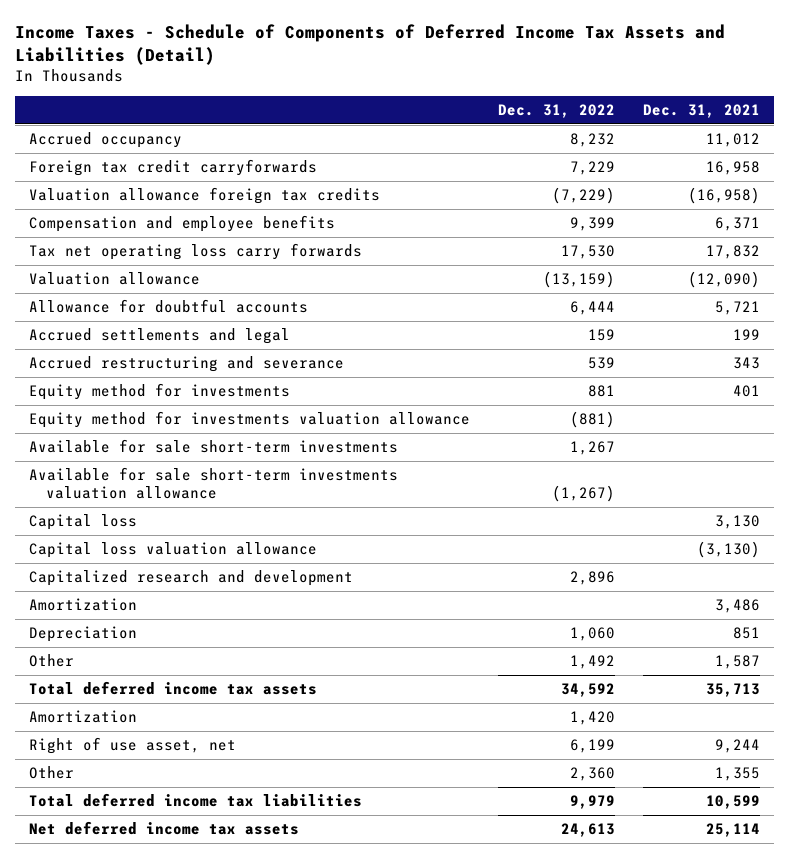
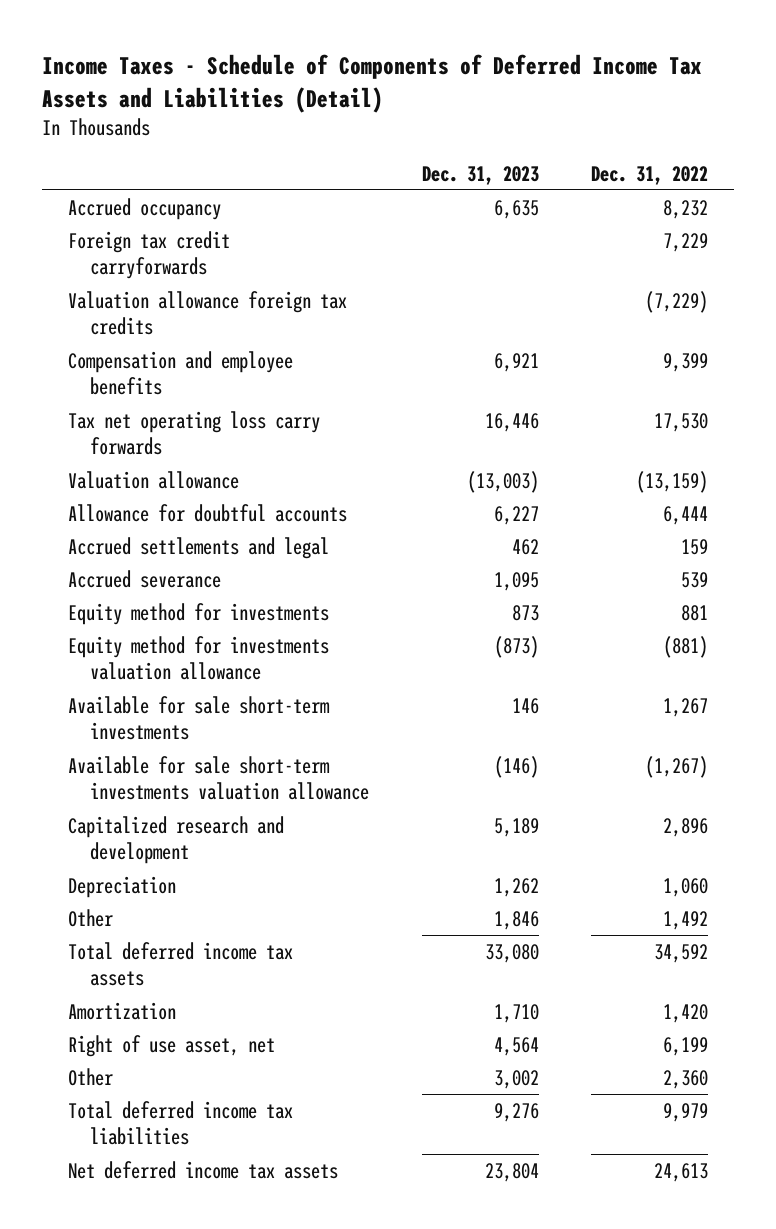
[642,104,760,119] Dec. 31, 2021 -> none
none -> [421,165,539,185] Dec. 31, 2023
[28,356,344,373] Accrued restructuring and severance -> [67,570,221,589] Accrued severance
[28,514,137,531] Capital loss -> none
[28,542,317,559] Capital loss valuation allowance -> none
[28,598,137,612] Amortization -> none

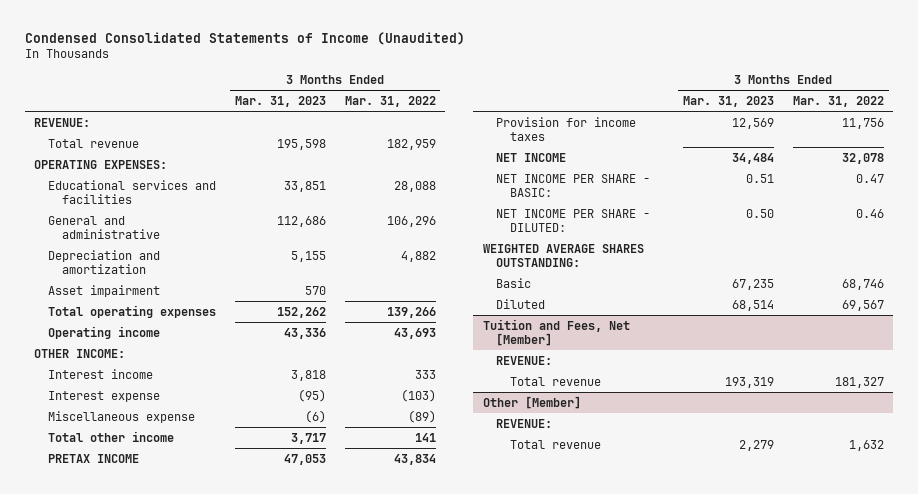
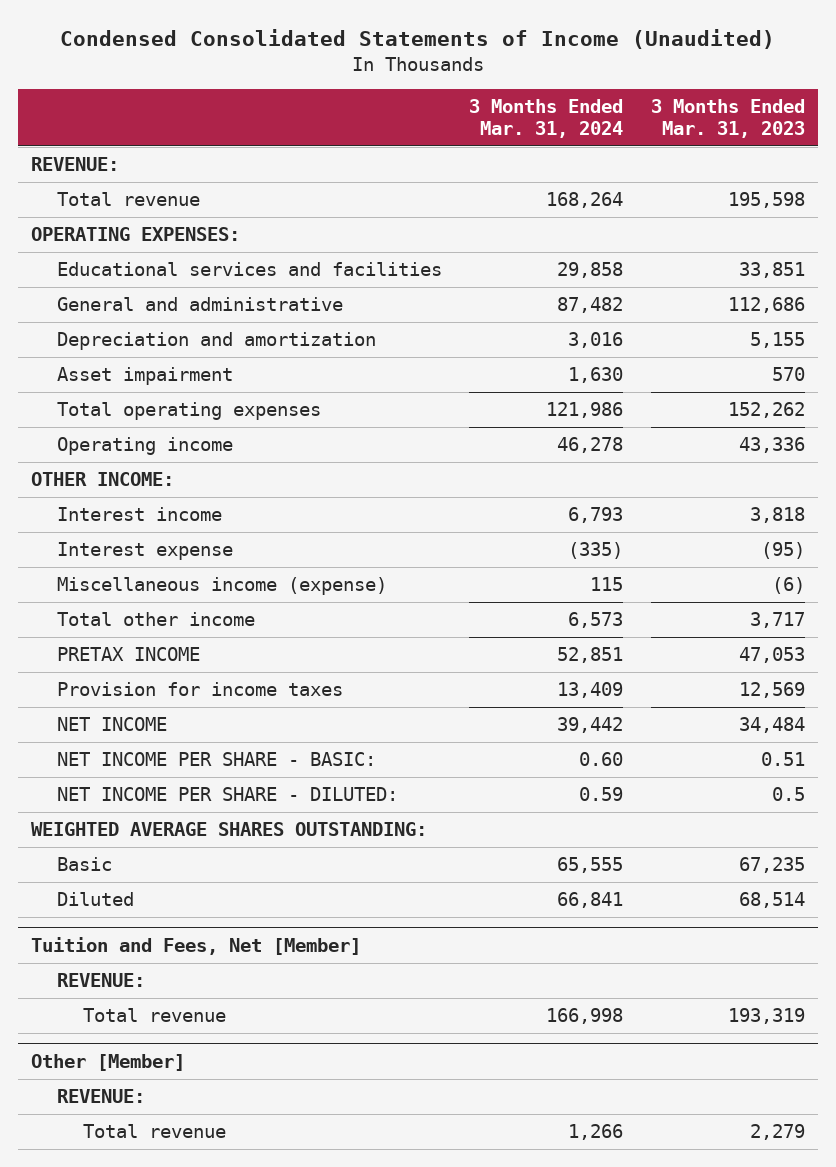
[344,95,436,107] Mar. 31, 2022 -> none
none -> [469,99,624,139] 3 Months Ended Mar. 31, 2024
[47,410,195,423] Miscellaneous expense -> [57,577,388,596] Miscellaneous income (expense)
[746,208,775,218] 0.50 -> [771,787,805,802] 0.5

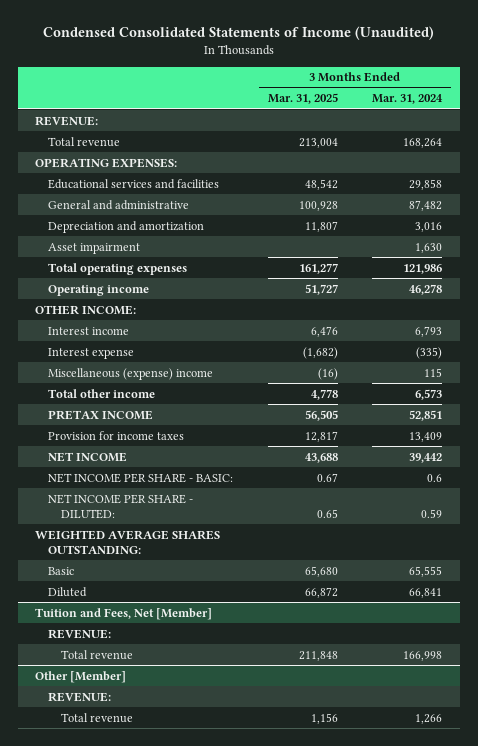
[650,99,805,139] 3 Months Ended Mar. 31, 2023 -> none
none -> [267,93,338,105] Mar. 31, 2025
[57,577,388,596] Miscellaneous income (expense) -> [48,367,214,380] Miscellaneous (expense) income
[579,752,624,767] 0.60 -> [427,473,443,482] 0.6

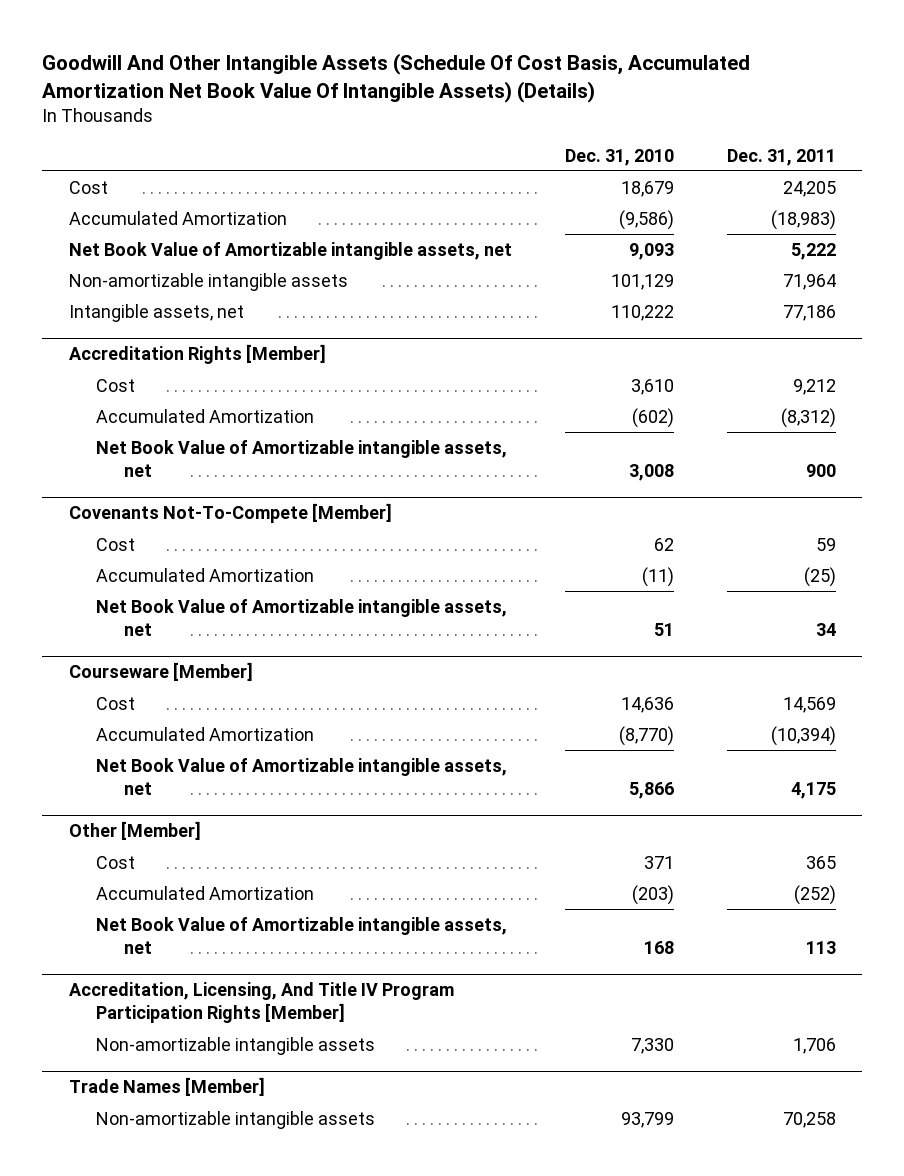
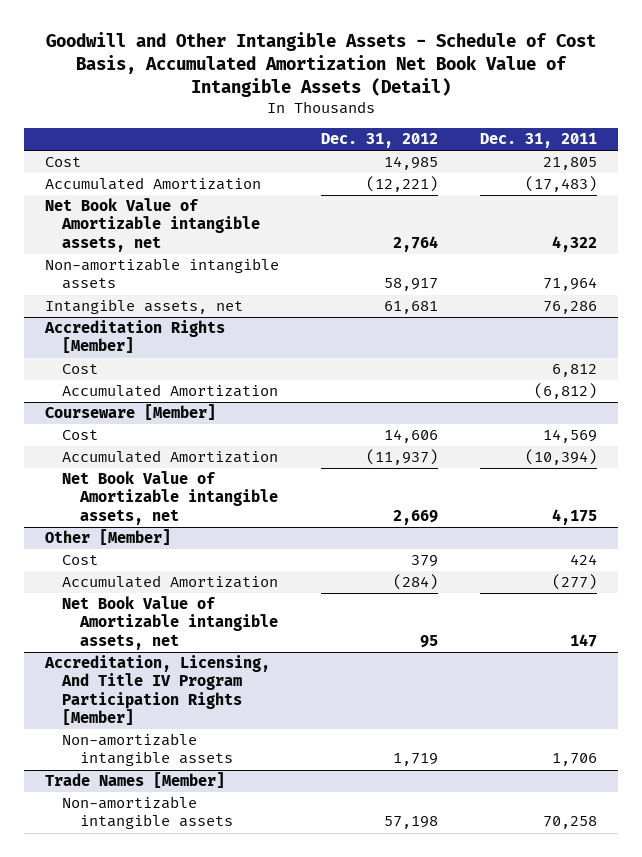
[42,53,751,103] Goodwill And Other Intangible Assets (Schedule Of Cost Basis, Accumulated Amortization Net Book Value Of Intangible Assets) (Details) -> [46,32,597,97] Goodwill and Other Intangible Assets - Schedule of Cost Basis, Accumulated Amortization Net Book Value of Intangible Assets (Detail)
[564,148,674,166] Dec. 31, 2010 -> none
none -> [321,133,439,149] Dec. 31, 2012
[782,180,836,197] 24,205 -> [543,157,598,171] 21,805
[770,209,836,230] (18,983) -> [525,176,598,193] (17,483)
[790,242,836,260] 5,222 -> [552,235,598,252] 4,322
[782,304,836,321] 77,186 -> [543,301,598,315] 76,286
[96,439,508,477] Net Book Value of Amortizable intangible assets, net -> none
[68,503,392,524] Covenants Not-To-Compete [Member] -> none
[96,537,136,551] Cost -> none
[96,567,315,582] Accumulated Amortization -> none
[96,598,508,636] Net Book Value of Amortizable intangible assets, net -> none
[792,378,836,395] 9,212 -> [552,364,598,378] 6,812
[780,407,836,428] (8,312) -> [534,383,598,400] (6,812)
[805,855,836,869] 365 -> [570,554,598,566] 424
[793,884,836,905] (252) -> [552,574,598,591] (277)
[805,940,836,954] 113 -> [570,633,598,647] 147

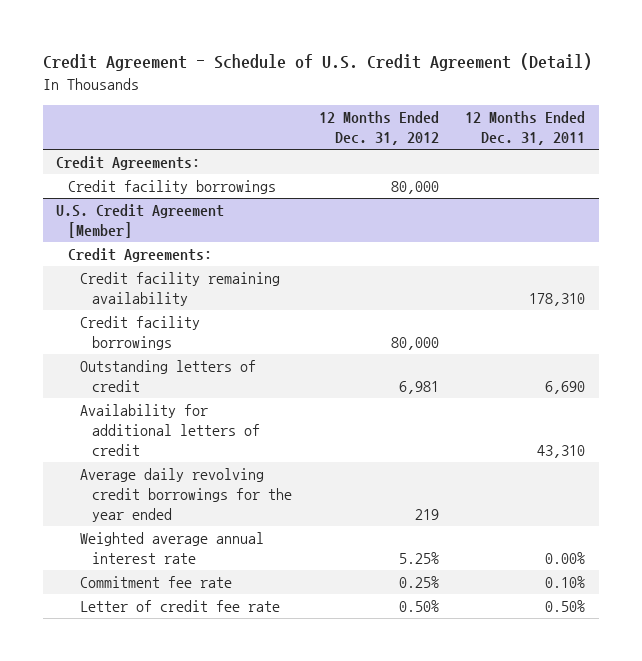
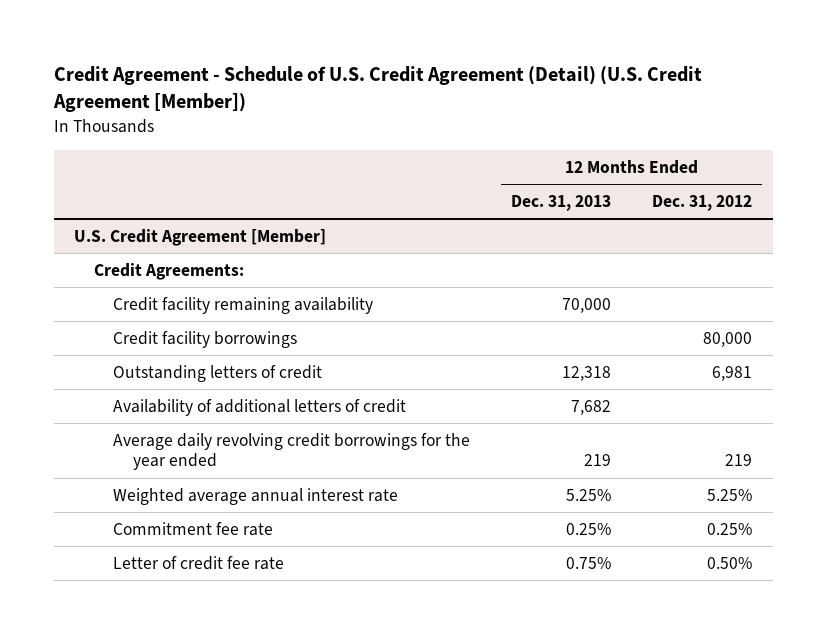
[42,53,592,72] Credit Agreement - Schedule of U.S. Credit Agreement (Detail) -> [52,66,702,113] Credit Agreement - Schedule of U.S. Credit Agreement (Detail) (U.S. Credit Agreement [Member])
[465,111,586,145] 12 Months Ended Dec. 31, 2011 -> none
none -> [511,194,612,211] Dec. 31, 2013
[56,156,201,171] Credit Agreements: -> none
[68,180,277,195] Credit facility borrowings -> none
[79,404,260,457] Availability for additional letters of credit -> [113,398,407,416] Availability of additional letters of credit

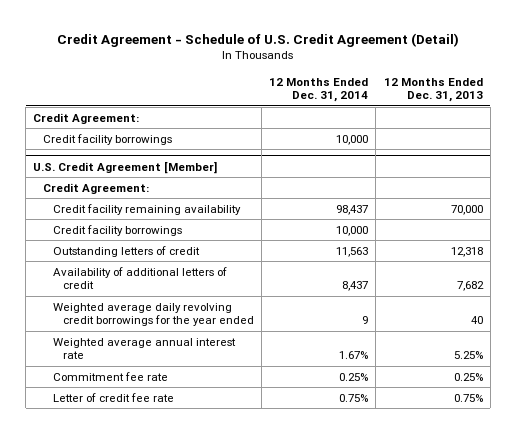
[52,66,702,113] Credit Agreement - Schedule of U.S. Credit Agreement (Detail) (U.S. Credit Agreement [Member]) -> [57,32,460,47] Credit Agreement - Schedule of U.S. Credit Agreement (Detail)
[652,194,753,211] Dec. 31, 2012 -> none
none -> [269,77,369,103] 12 Months Ended Dec. 31, 2014
none -> [33,112,140,124] Credit Agreement:
none -> [43,133,173,145] Credit facility borrowings
[93,262,244,280] Credit Agreements: -> [43,182,150,194] Credit Agreement:
[113,432,471,471] Average daily revolving credit borrowings for the year ended -> [53,302,255,327] Weighted average daily revolving credit borrowings for the year ended
[584,454,612,467] 219 -> [470,316,483,325] 40

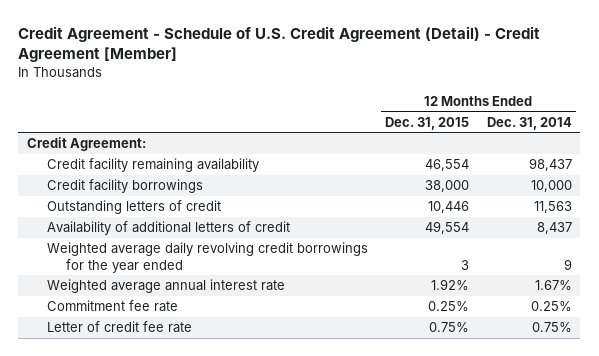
[57,32,460,47] Credit Agreement - Schedule of U.S. Credit Agreement (Detail) -> [18,25,541,63] Credit Agreement - Schedule of U.S. Credit Agreement (Detail) - Credit Agreement [Member]
[383,77,483,103] 12 Months Ended Dec. 31, 2013 -> none
none -> [385,116,470,130] Dec. 31, 2015
[43,133,173,145] Credit facility borrowings -> none
[33,160,218,174] U.S. Credit Agreement [Member] -> none
[43,182,150,194] Credit Agreement: -> none

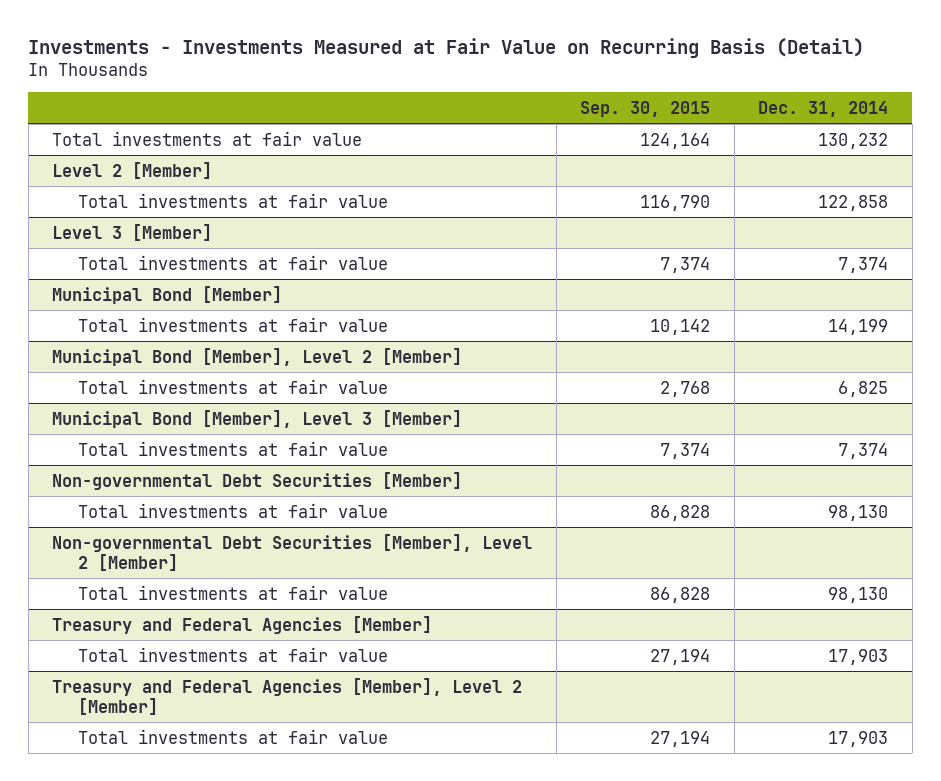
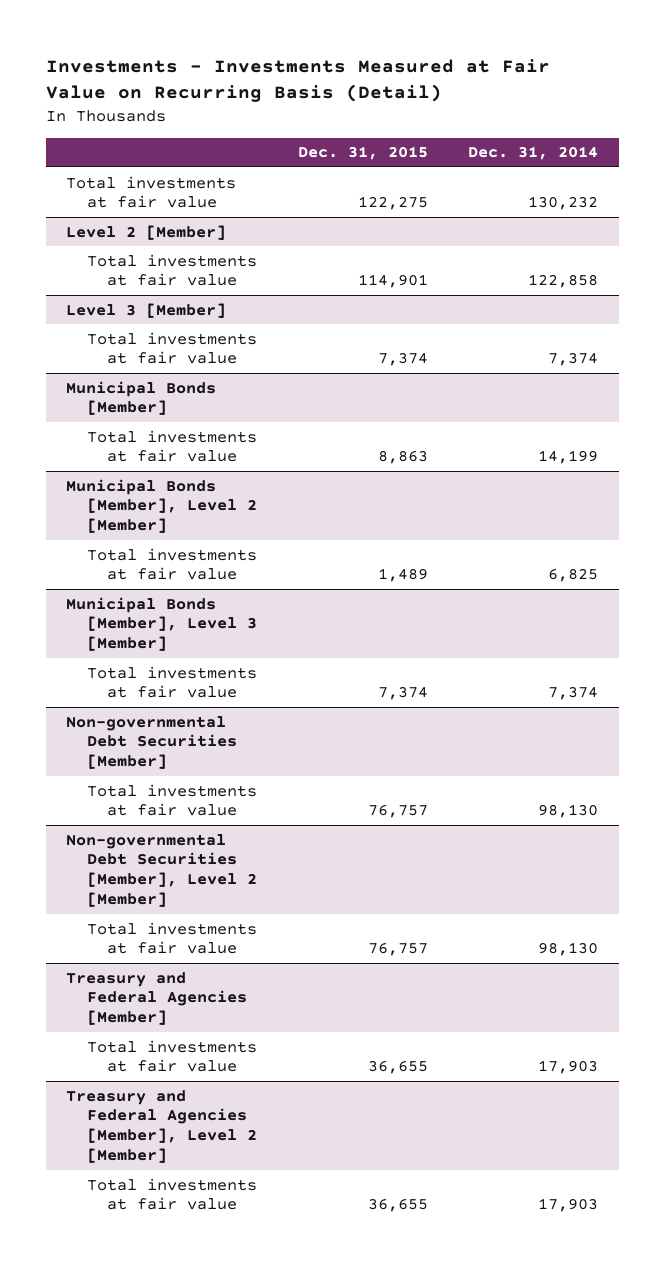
[580,100,711,117] Sep. 30, 2015 -> none
none -> [297,146,428,161] Dec. 31, 2015
[52,285,283,304] Municipal Bond [Member] -> [66,380,217,416] Municipal Bonds [Member]
[52,347,463,366] Municipal Bond [Member], Level 2 [Member] -> [66,478,257,534] Municipal Bonds [Member], Level 2 [Member]
[52,409,463,428] Municipal Bond [Member], Level 3 [Member] -> [66,596,257,652] Municipal Bonds [Member], Level 3 [Member]

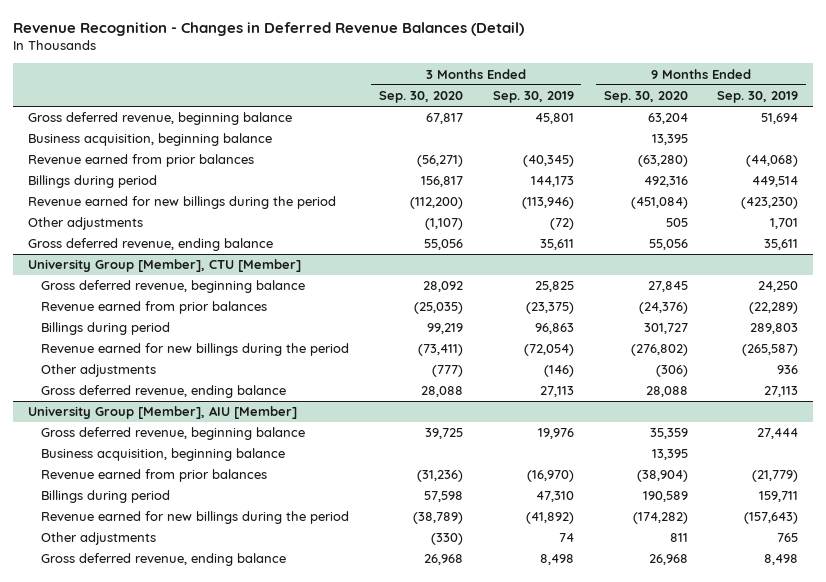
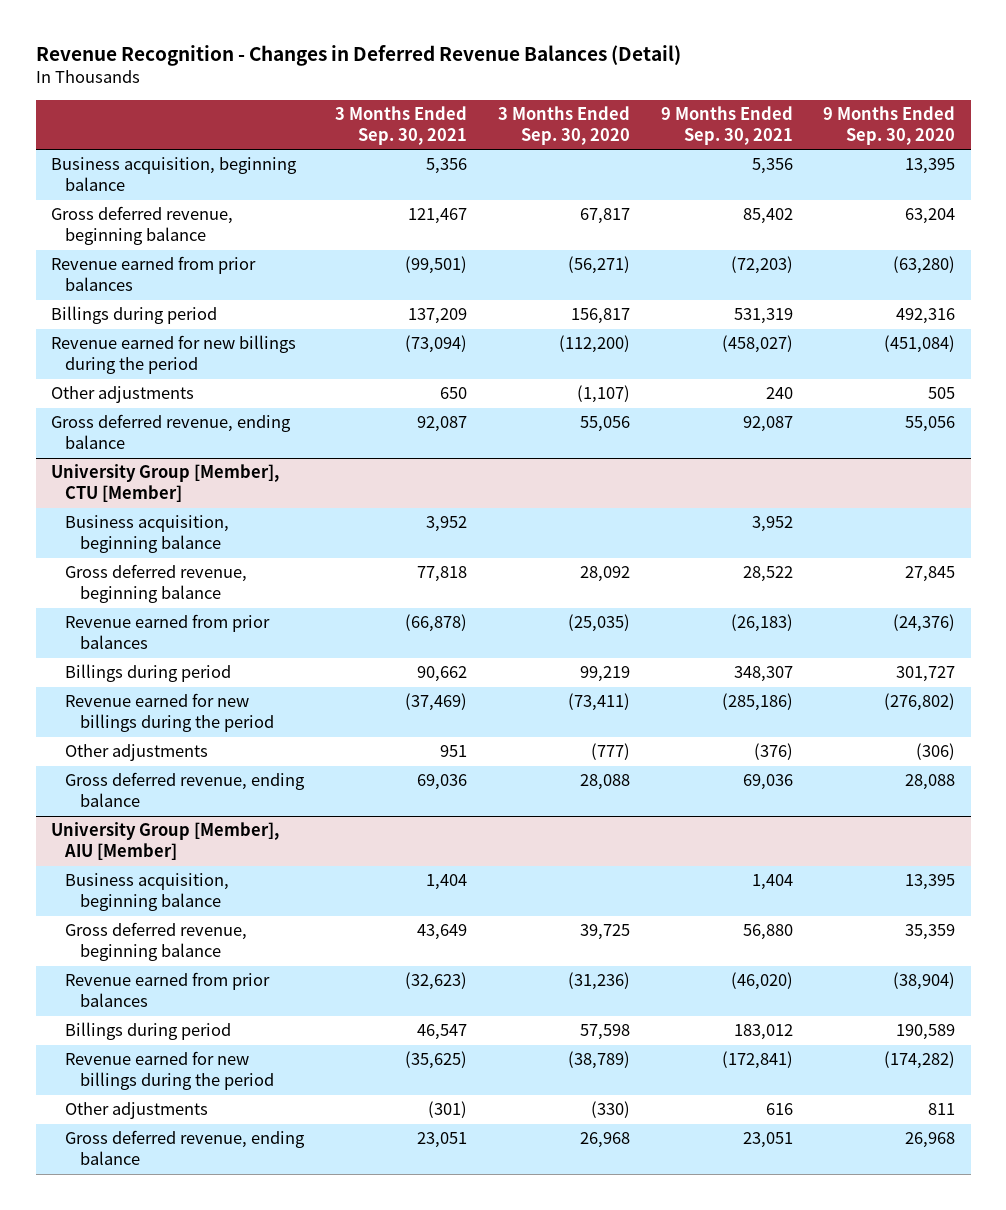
[492,91,574,104] Sep. 30, 2019 -> none
[717,91,799,104] Sep. 30, 2019 -> none
none -> [335,106,468,145] 3 Months Ended Sep. 30, 2021
none -> [660,106,793,145] 9 Months Ended Sep. 30, 2021
[27,112,292,126] Gross deferred revenue, beginning balance -> [50,206,233,246] Gross deferred revenue, beginning balance
none -> [65,515,230,554] Business acquisition, beginning balance
[40,427,305,441] Gross deferred revenue, beginning balance -> [65,922,248,962] Gross deferred revenue, beginning balance

